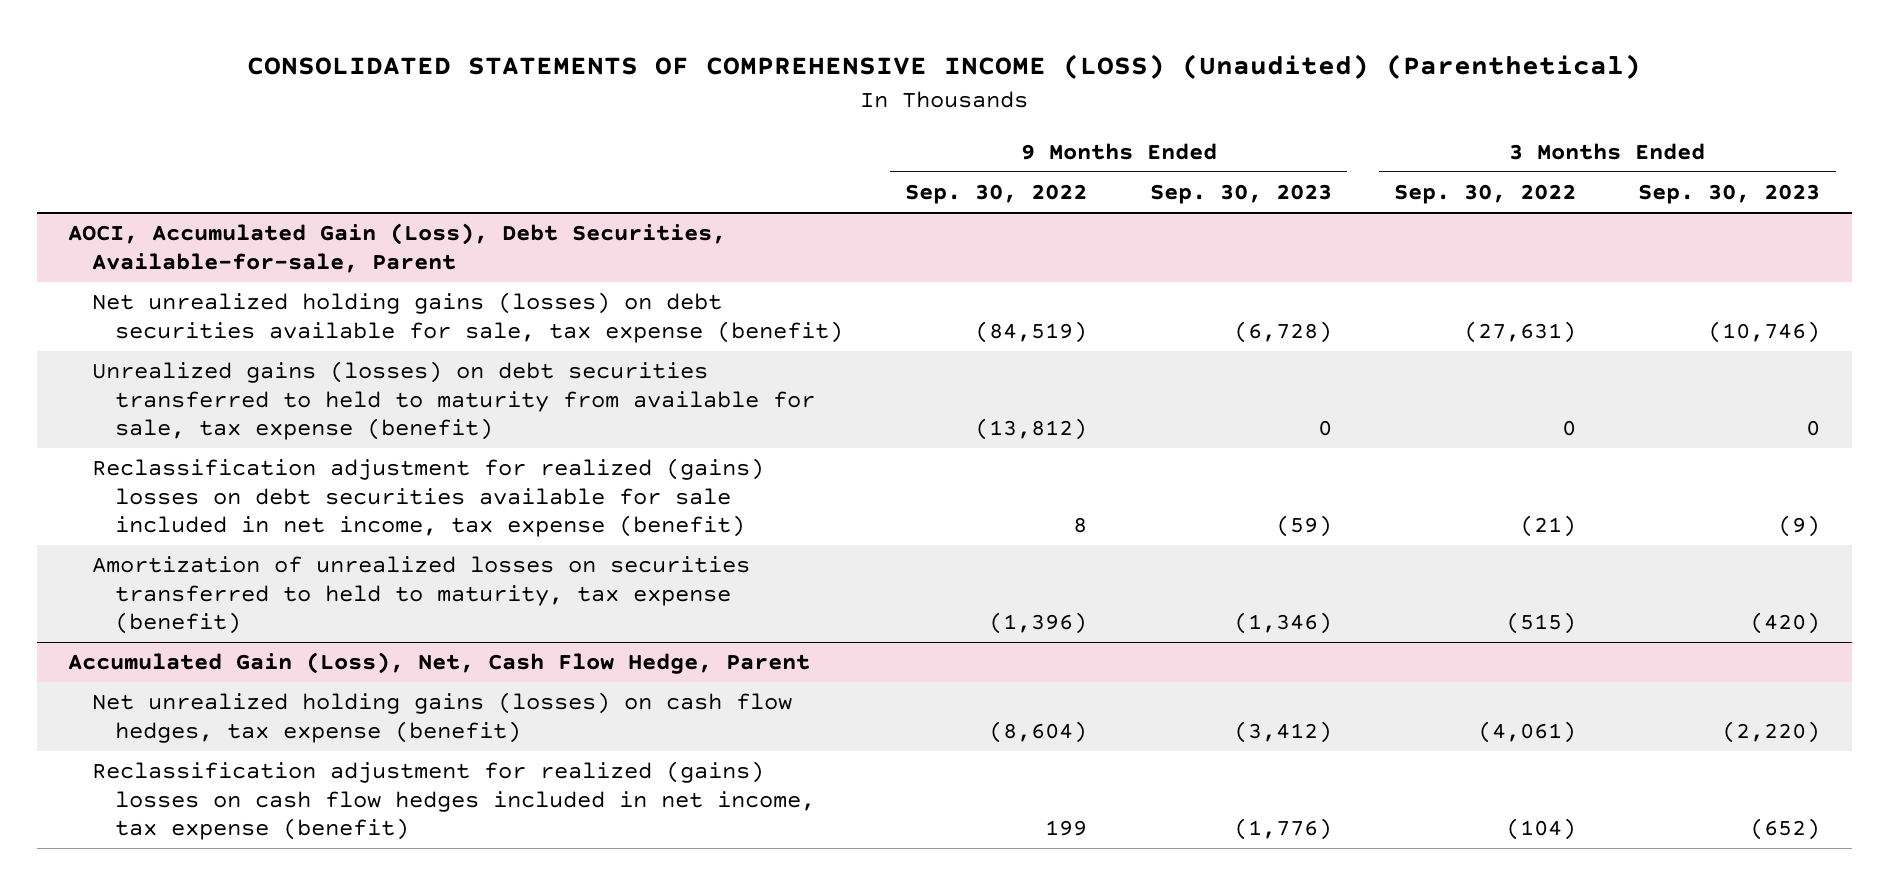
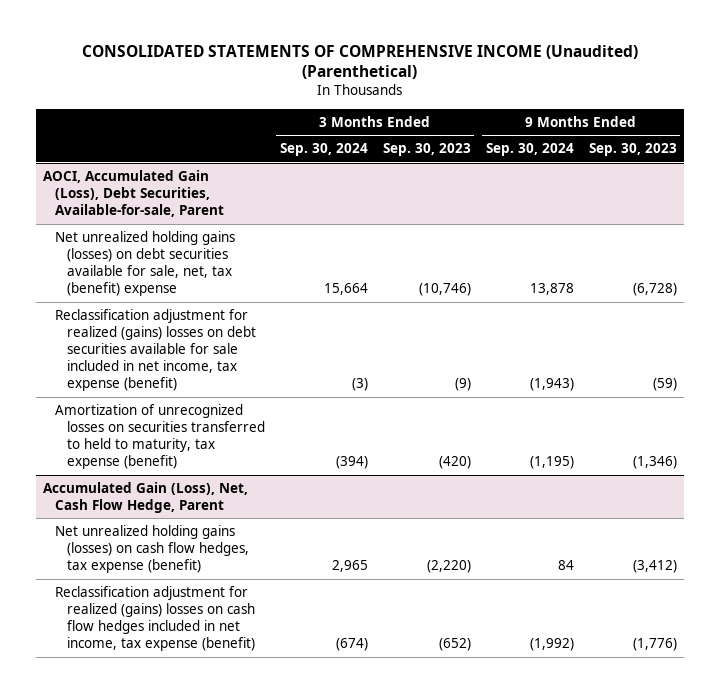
[247,54,1642,80] CONSOLIDATED STATEMENTS OF COMPREHENSIVE INCOME (LOSS) (Unaudited) (Parenthetical) -> [82,44,639,80] CONSOLIDATED STATEMENTS OF COMPREHENSIVE INCOME (Unaudited) (Parenthetical)
[905,184,1088,205] Sep. 30, 2022 -> none
[1394,184,1577,205] Sep. 30, 2022 -> none
none -> [279,143,368,157] Sep. 30, 2024
none -> [485,143,574,157] Sep. 30, 2024
[91,361,816,441] Unrealized gains (losses) on debt securities transferred to held to maturity from available for sale, tax expense (benefit) -> none
[91,292,844,343] Net unrealized holding gains (losses) on debt securities available for sale, tax expense (benefit) -> [54,231,235,297] Net unrealized holding gains (losses) on debt securities available for sale, net, tax (benefit) expense
[91,556,750,635] Amortization of unrealized losses on securities transferred to held to maturity, tax expense (benefit) -> [54,404,265,470] Amortization of unrecognized losses on securities transferred to held to maturity, tax expense (benefit)

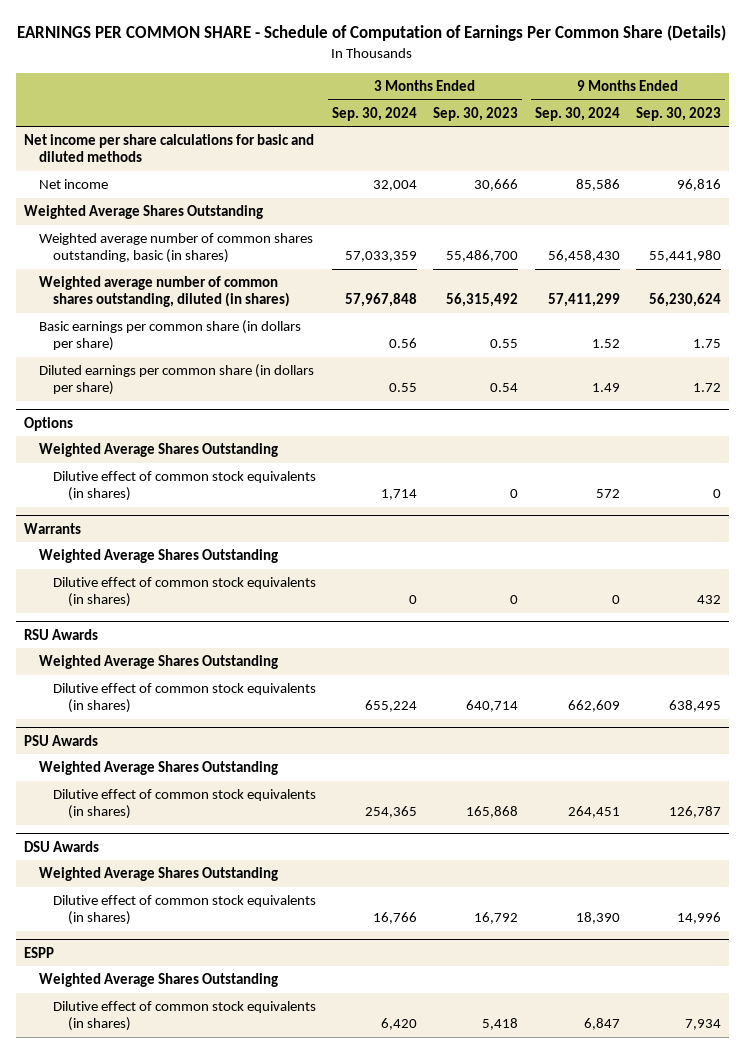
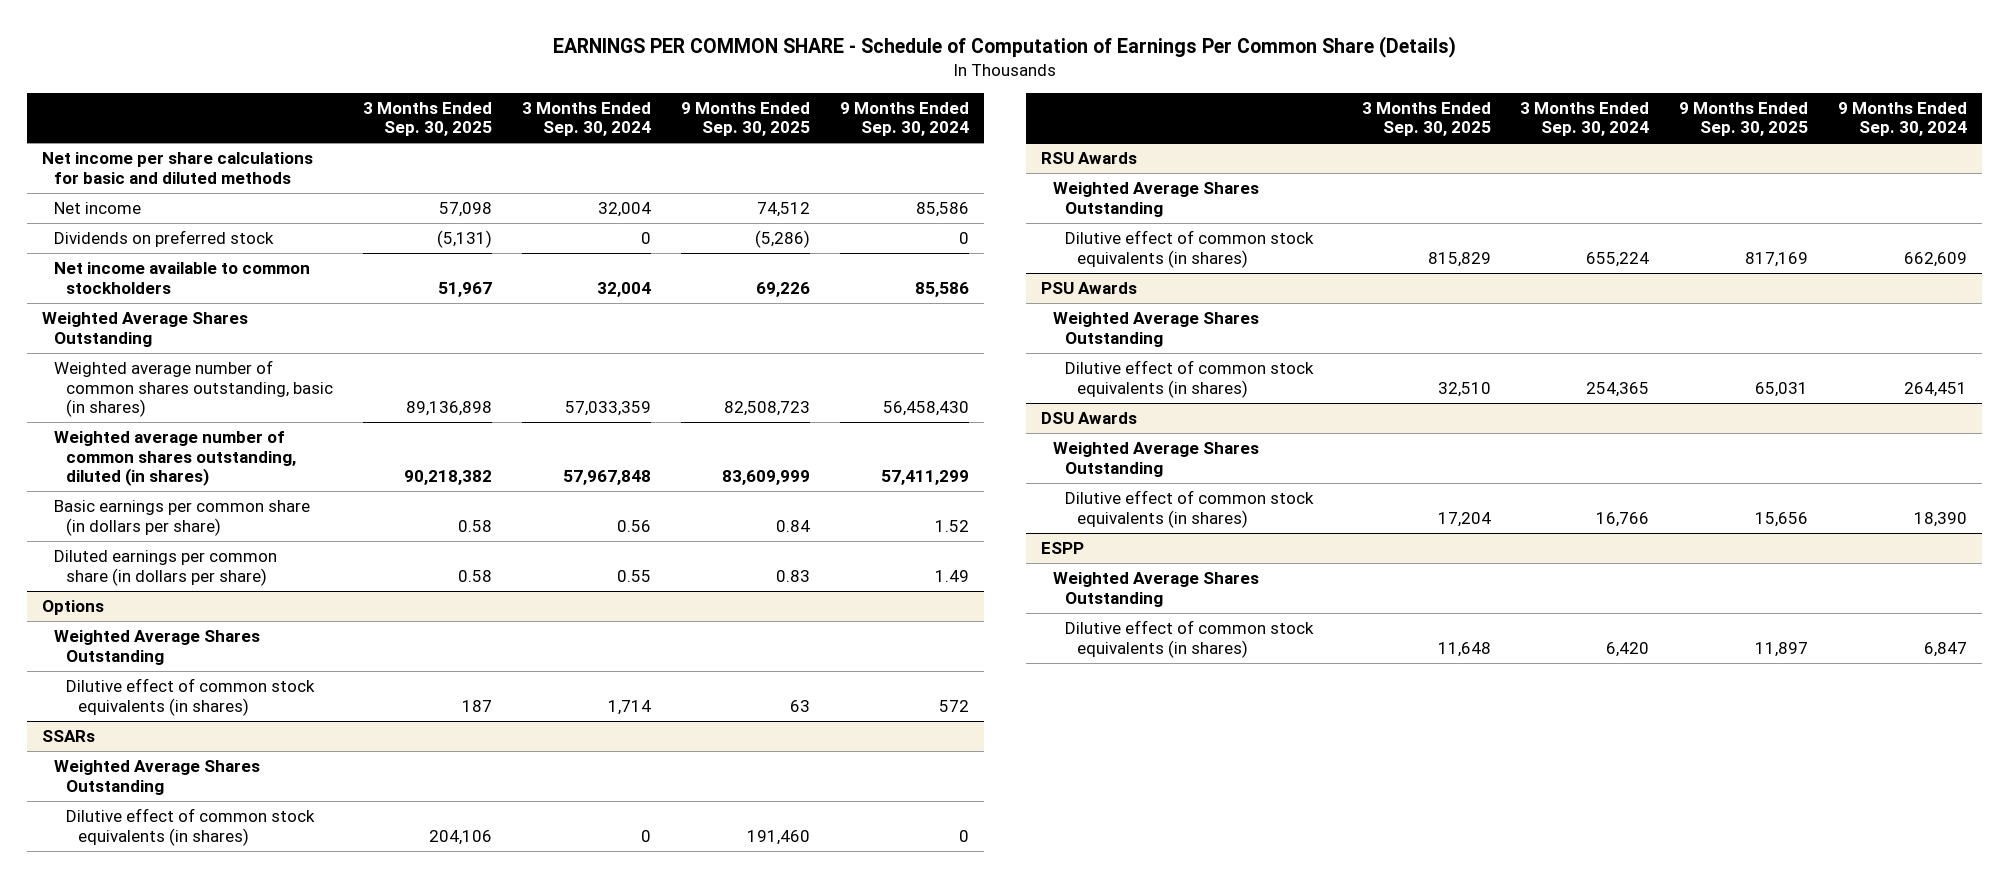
[433,106,519,121] Sep. 30, 2023 -> none
[635,106,721,121] Sep. 30, 2023 -> none
none -> [362,101,492,137] 3 Months Ended Sep. 30, 2025
none -> [680,101,810,137] 9 Months Ended Sep. 30, 2025
none -> [53,230,274,248] Dividends on preferred stock
none -> [53,262,310,294] Net income available to common stockholders
[24,522,82,534] Warrants -> none
none -> [41,730,95,743] SSARs

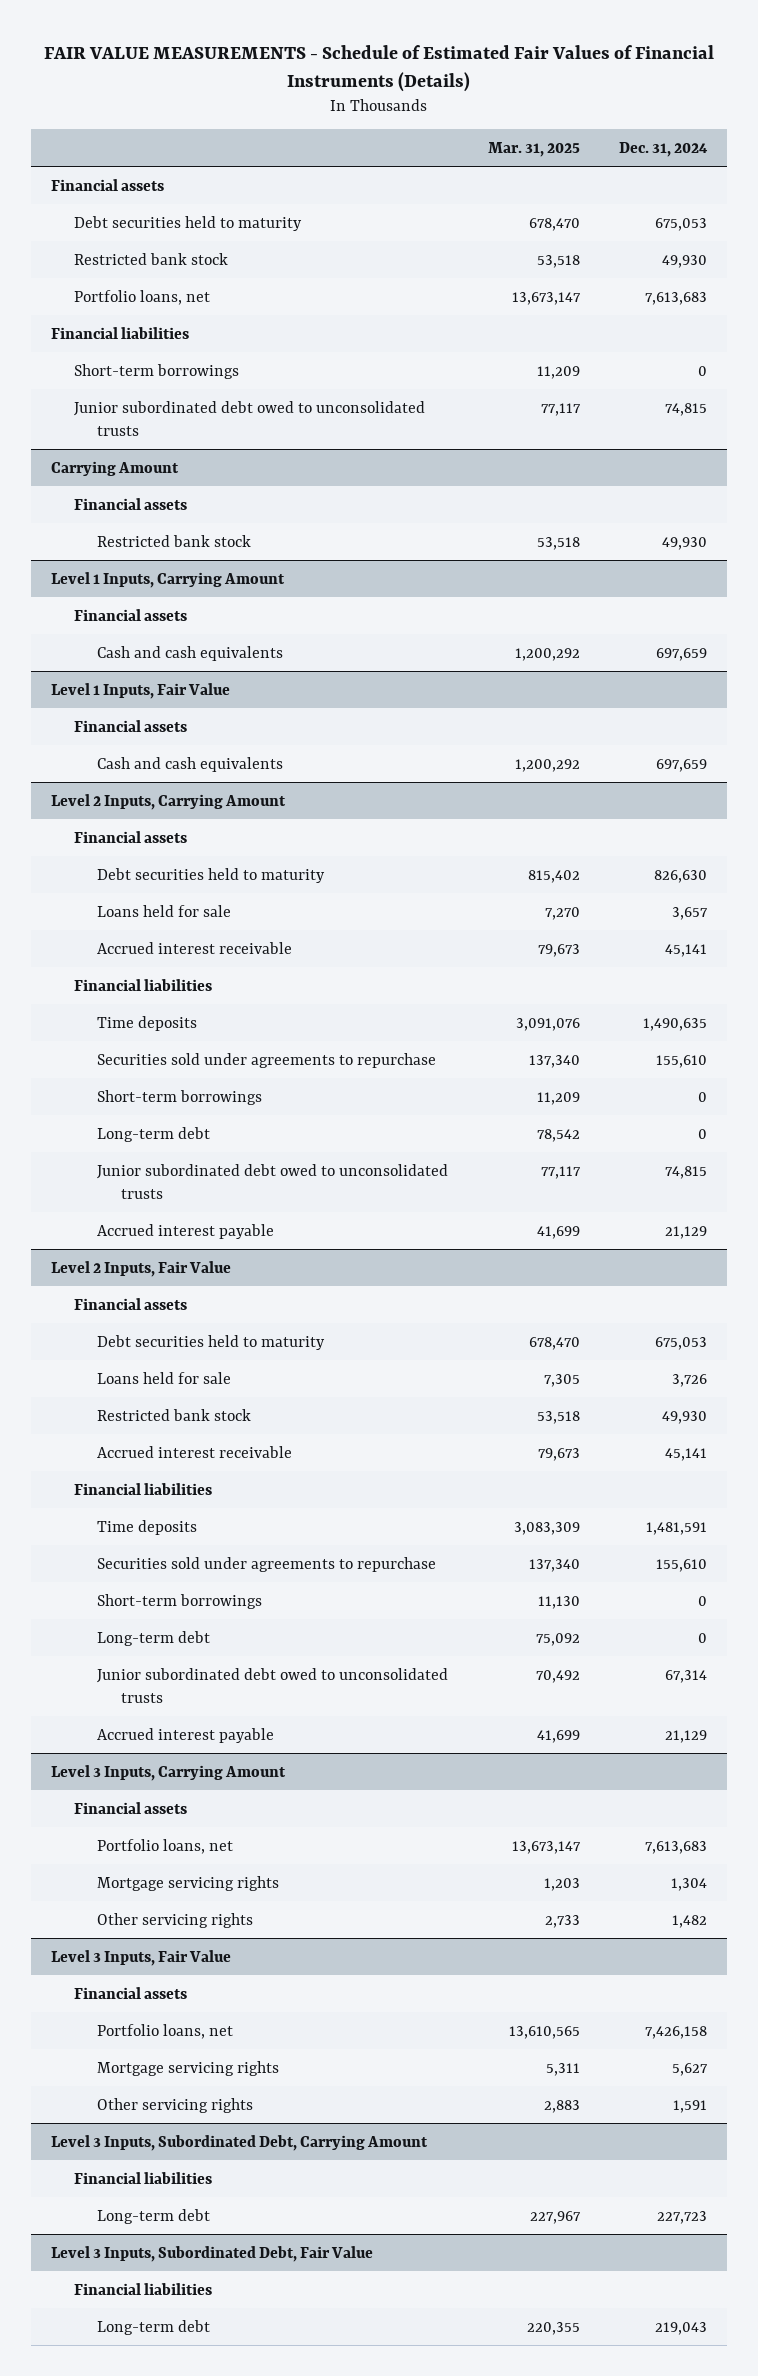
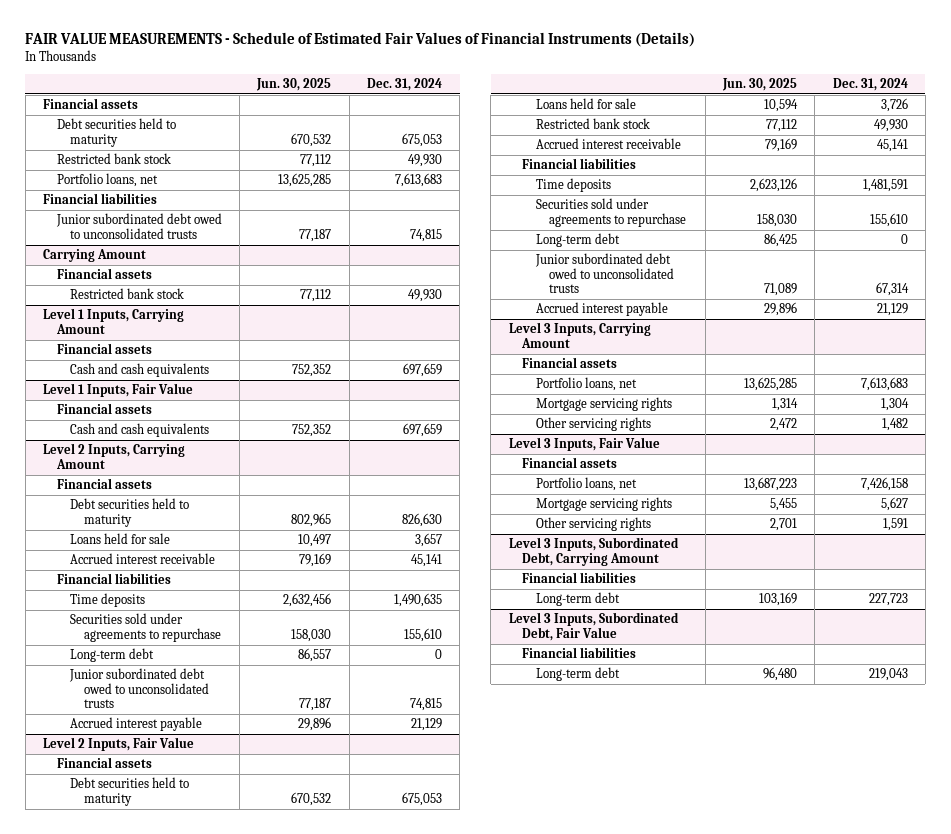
[487,141,580,157] Mar. 31, 2025 -> none
none -> [256,77,332,91] Jun. 30, 2025
[74,363,240,379] Short-term borrowings -> none
[97,1089,263,1105] Short-term borrowings -> none
[97,1593,263,1609] Short-term borrowings -> none

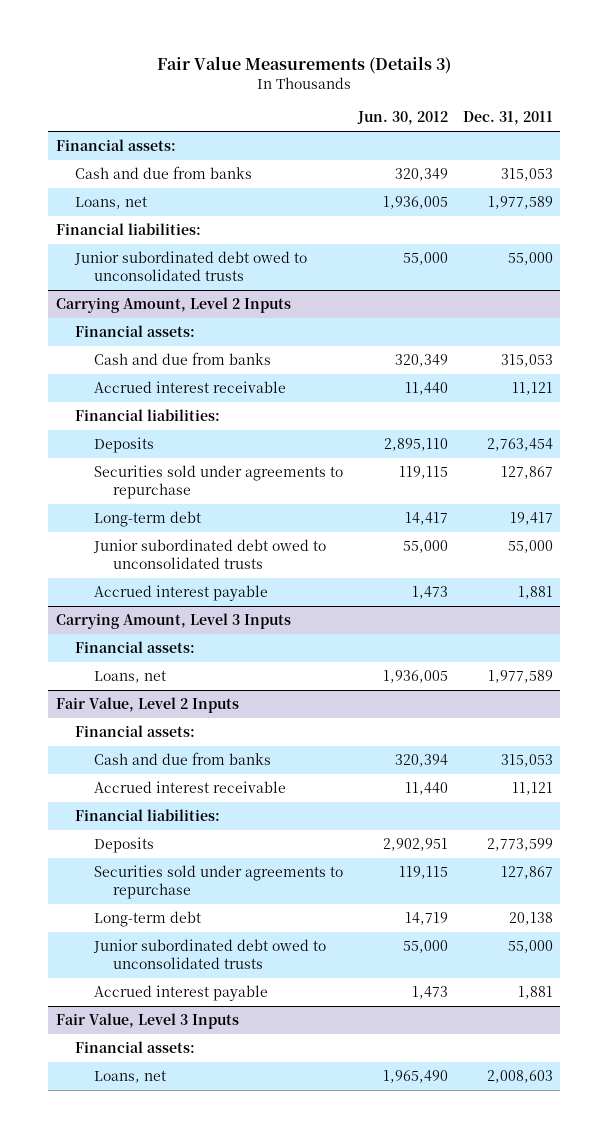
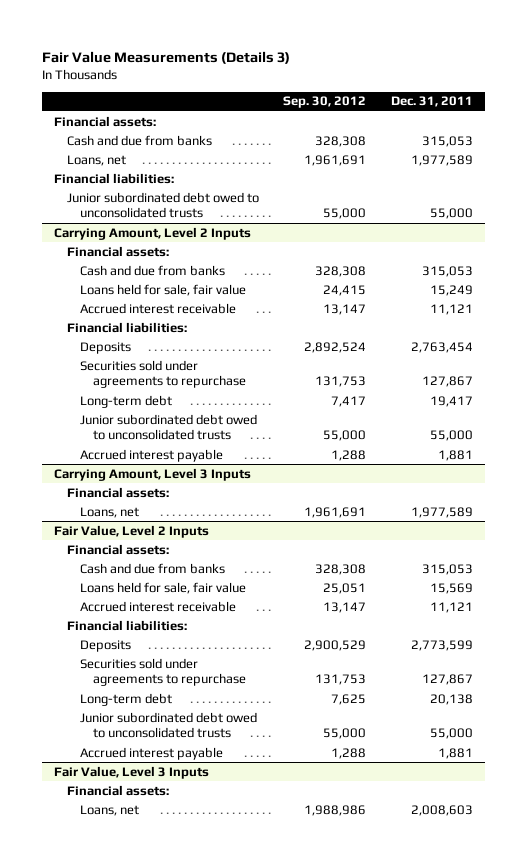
[356,111,448,126] Jun. 30, 2012 -> none
none -> [283,96,367,109] Sep. 30, 2012
none -> [80,283,247,296] Loans held for sale, fair value
none -> [80,581,247,594] Loans held for sale, fair value

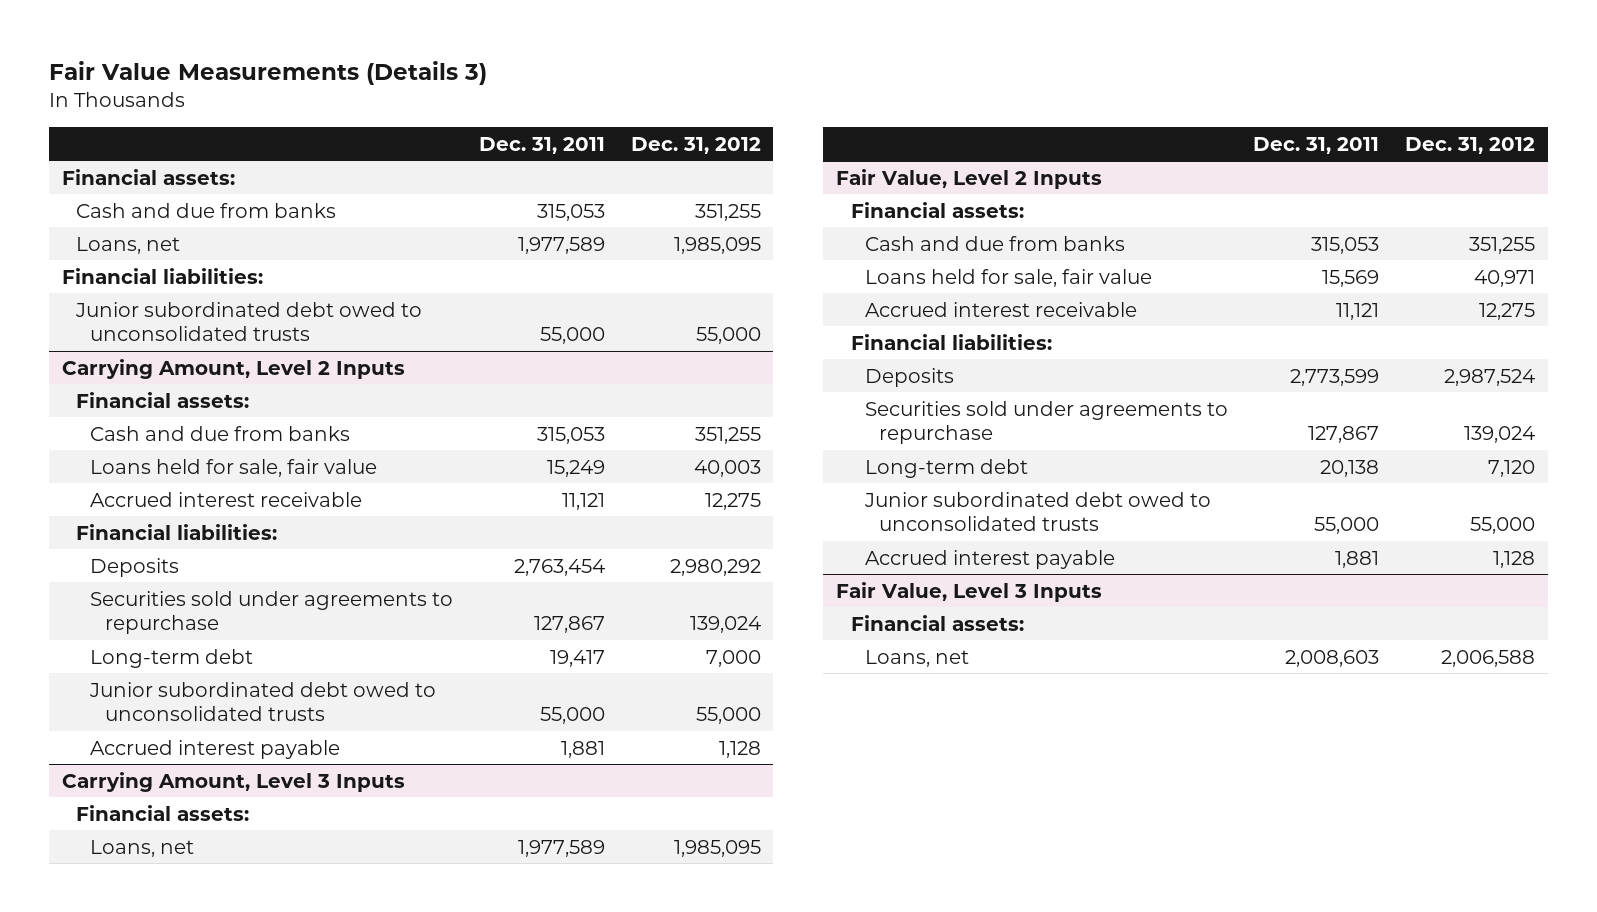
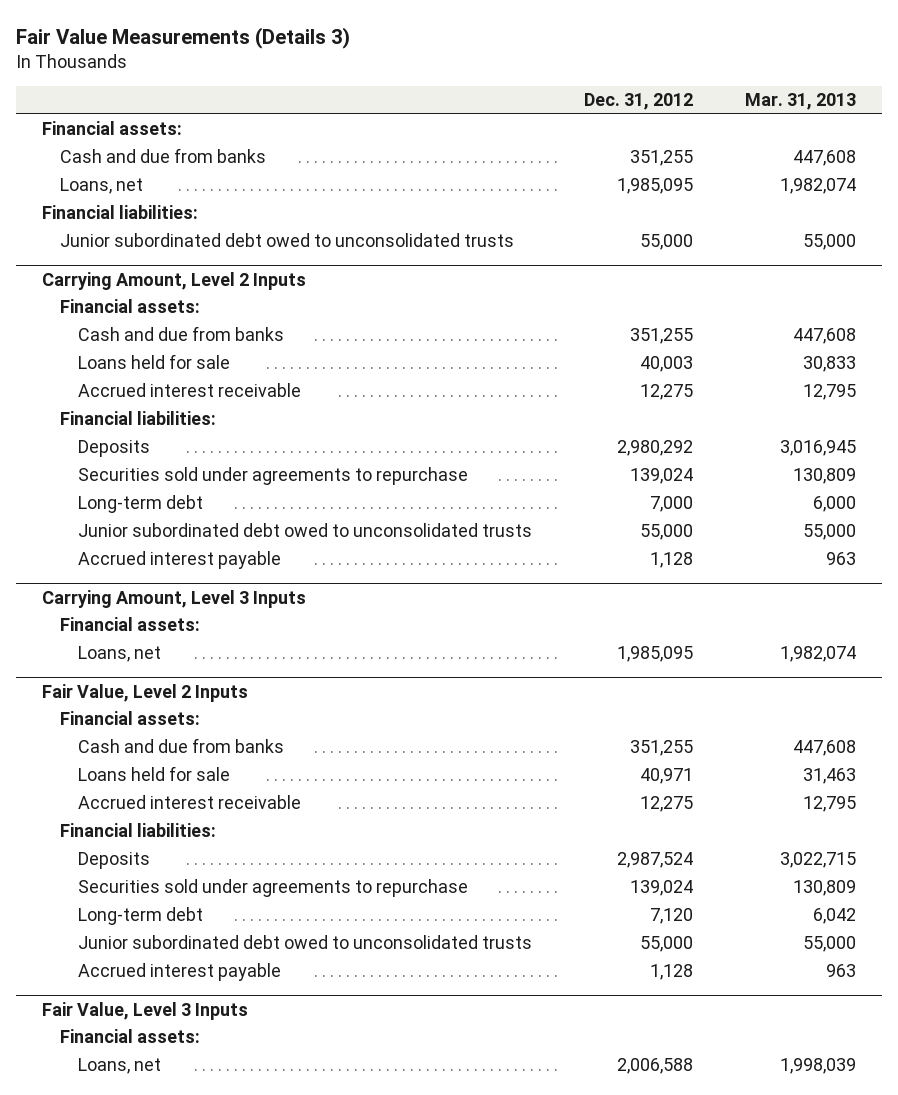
[479,136,606,154] Dec. 31, 2011 -> none
none -> [745,92,857,110] Mar. 31, 2013
[90,458,378,477] Loans held for sale, fair value -> [77,354,230,370] Loans held for sale
[864,268,1152,287] Loans held for sale, fair value -> [77,766,230,782] Loans held for sale

